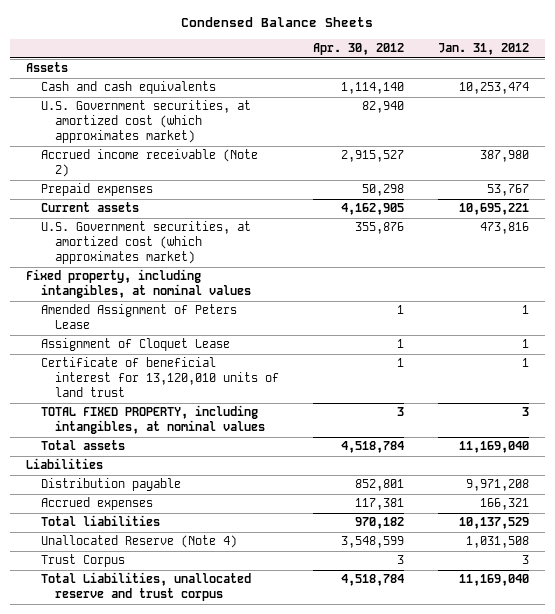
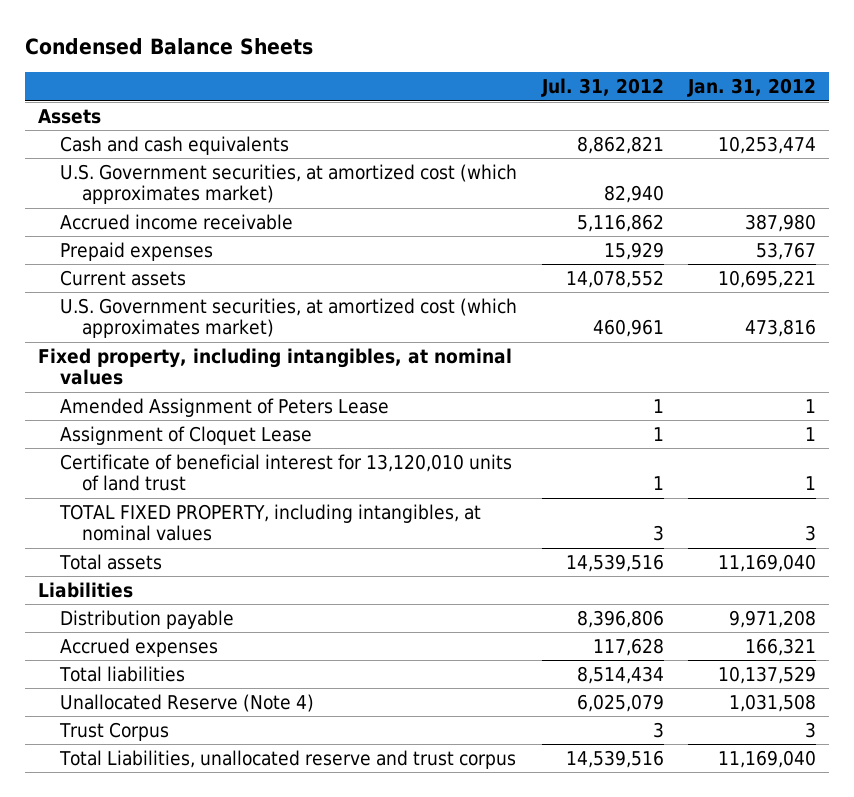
[313,43,405,56] Apr. 30, 2012 -> none
none -> [540,77,664,97] Jul. 31, 2012
[40,149,258,178] Accrued income receivable (Note 2) -> [59,213,293,230] Accrued income receivable

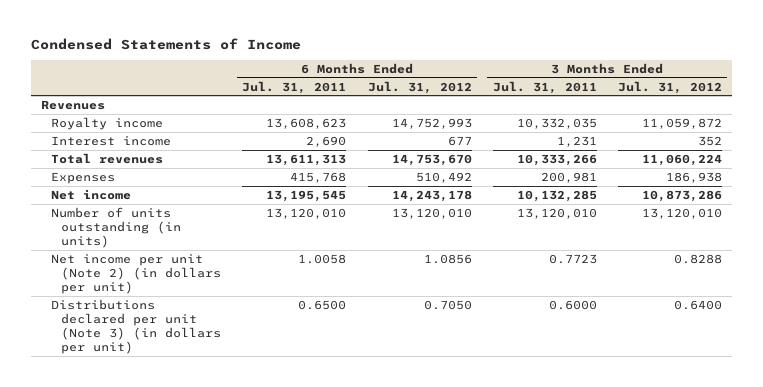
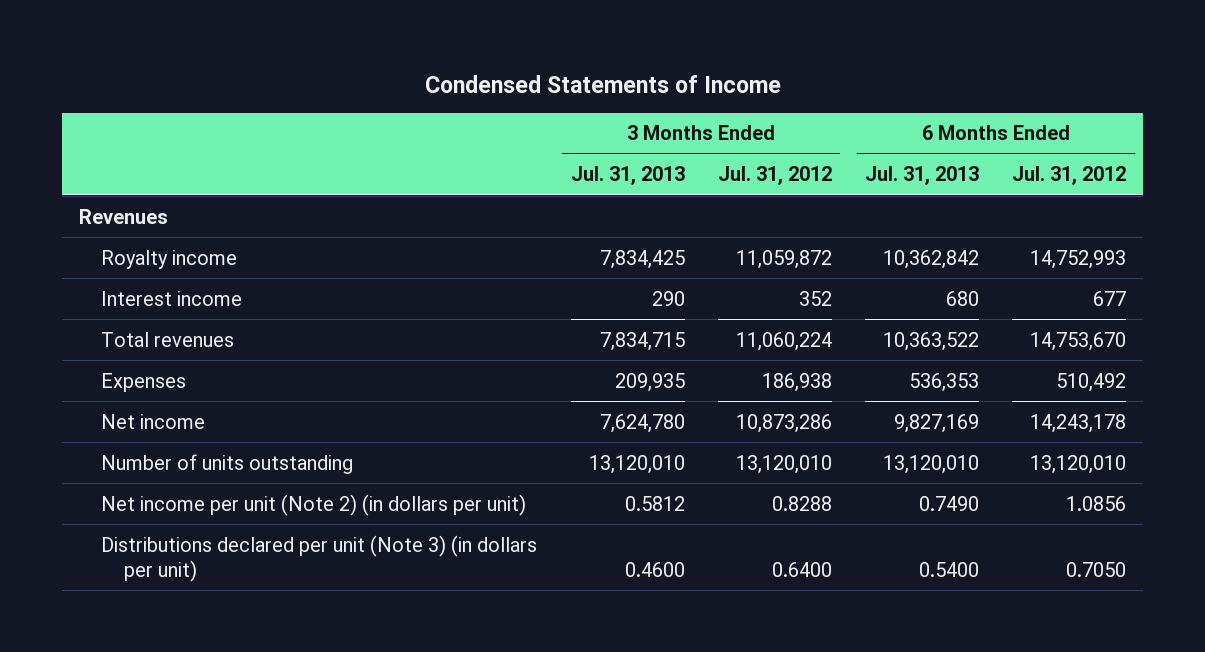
[242,80,347,94] Jul. 31, 2011 -> none
[492,80,597,94] Jul. 31, 2011 -> none
none -> [570,166,685,186] Jul. 31, 2013
none -> [865,166,980,186] Jul. 31, 2013
[51,206,182,248] Number of units outstanding (in units) -> [101,453,354,474] Number of units outstanding

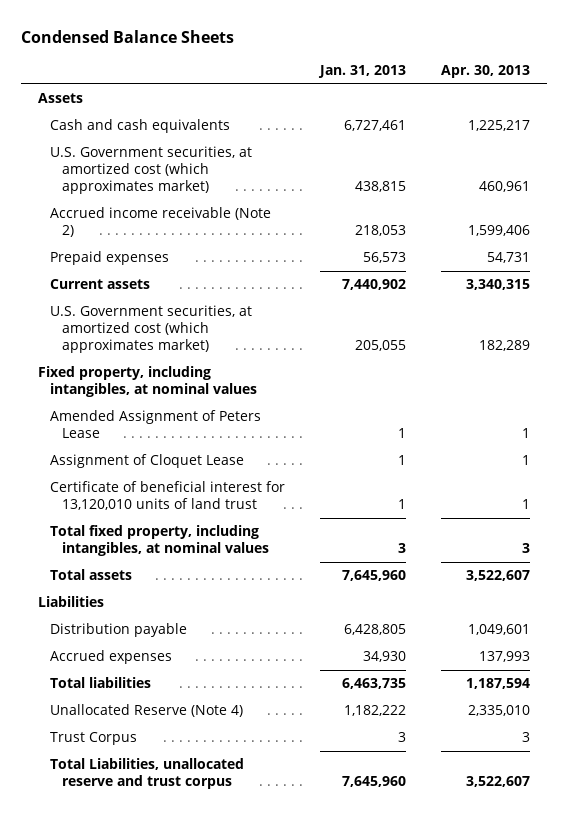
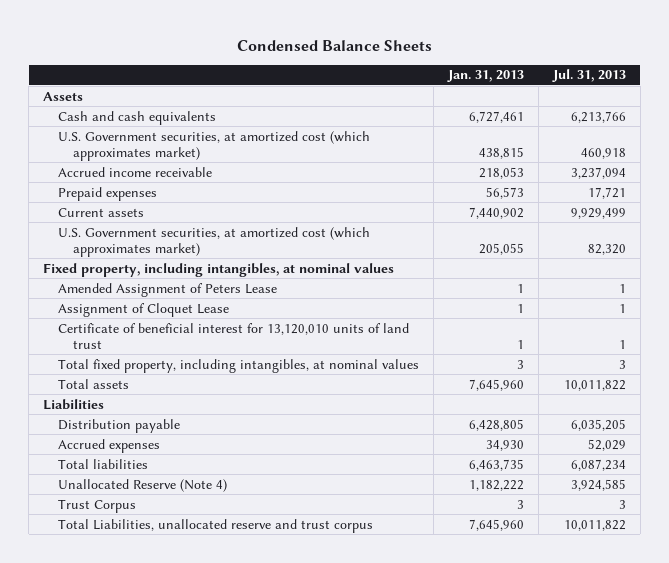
[440,65,530,79] Apr. 30, 2013 -> none
none -> [551,69,626,83] Jul. 31, 2013
[50,207,272,238] Accrued income receivable (Note 2) -> [58,166,213,177] Accrued income receivable

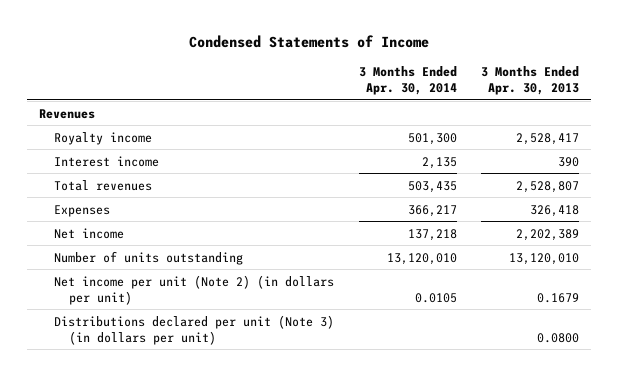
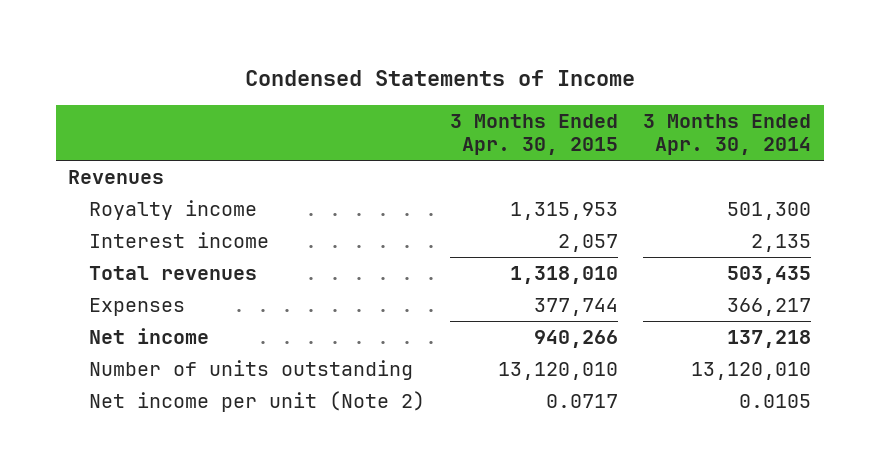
[480,65,579,95] 3 Months Ended Apr. 30, 2013 -> none
none -> [449,114,618,156] 3 Months Ended Apr. 30, 2015
[54,314,335,345] Distributions declared per unit (Note 3) (in dollars per unit) -> none
[54,274,335,305] Net income per unit (Note 2) (in dollars per unit) -> [88,391,425,413] Net income per unit (Note 2)

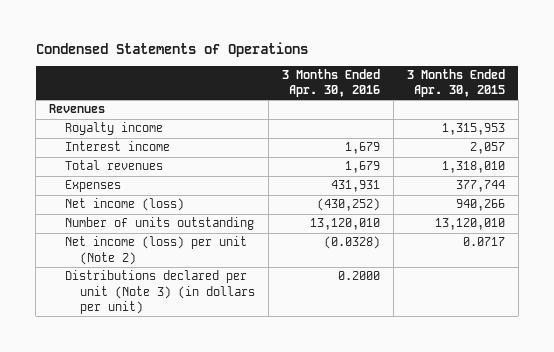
[244,69,635,86] Condensed Statements of Income -> [35,41,308,57] Condensed Statements of Operations
[643,114,812,156] 3 Months Ended Apr. 30, 2014 -> none
none -> [281,68,380,98] 3 Months Ended Apr. 30, 2016
[88,328,209,345] Net income -> [64,198,184,212] Net income (loss)
[88,391,425,413] Net income per unit (Note 2) -> [64,236,247,265] Net income (loss) per unit (Note 2)
none -> [64,270,255,314] Distributions declared per unit (Note 3) (in dollars per unit)

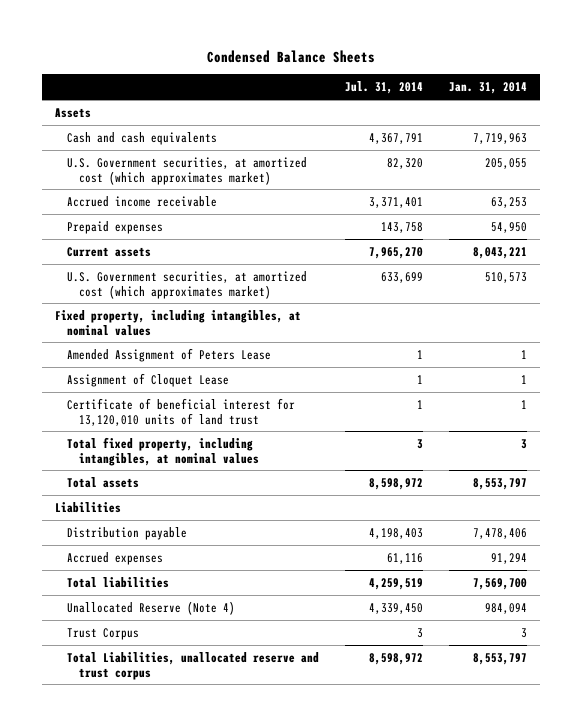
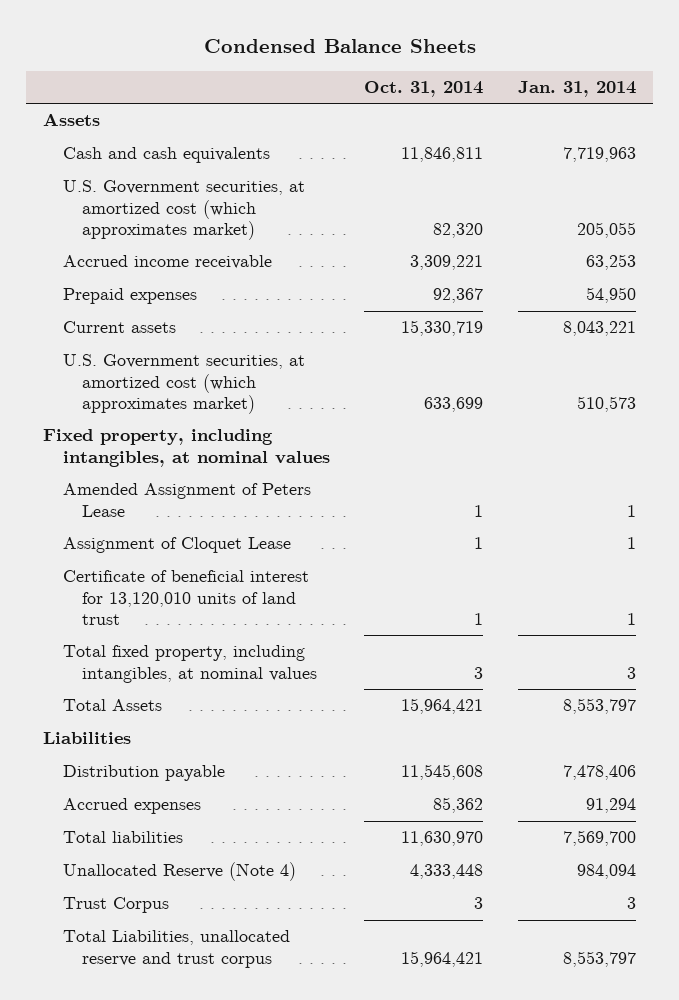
[344,81,423,95] Jul. 31, 2014 -> none
none -> [364,81,484,98] Oct. 31, 2014
[67,476,140,488] Total assets -> [62,699,162,712] Total Assets

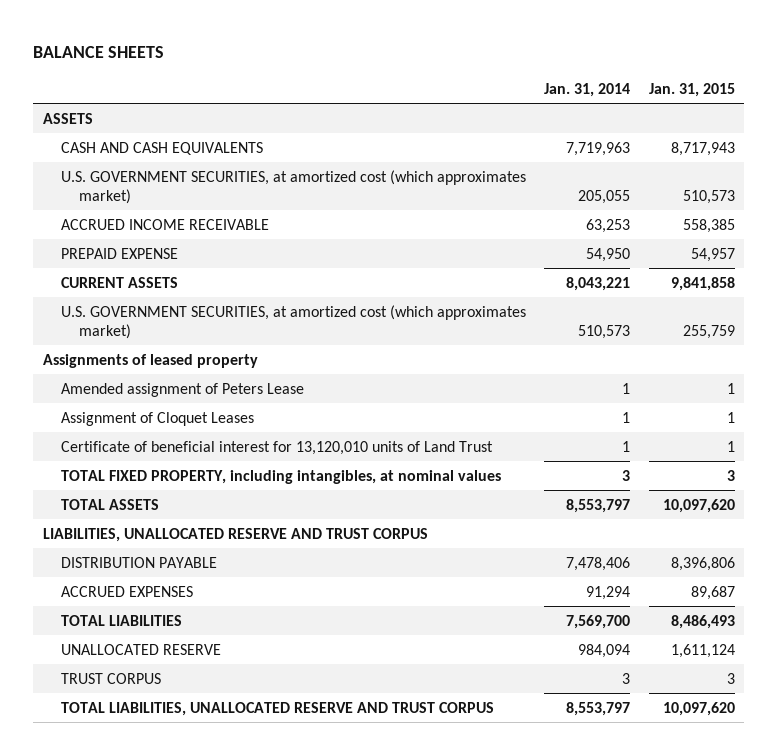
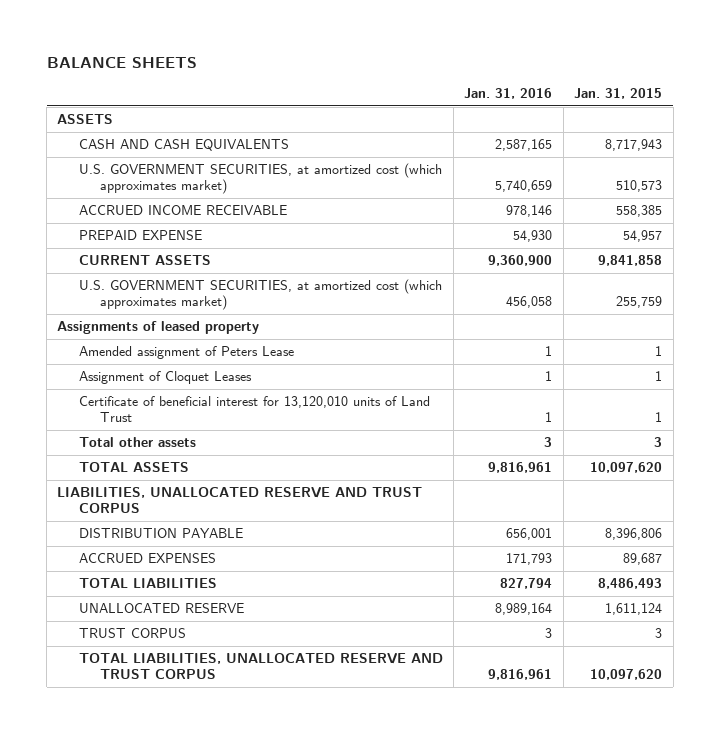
[544,82,631,97] Jan. 31, 2014 -> none
none -> [464,88,553,100] Jan. 31, 2016
[60,469,501,484] TOTAL FIXED PROPERTY, including intangibles, at nominal values -> [78,437,196,448] Total other assets

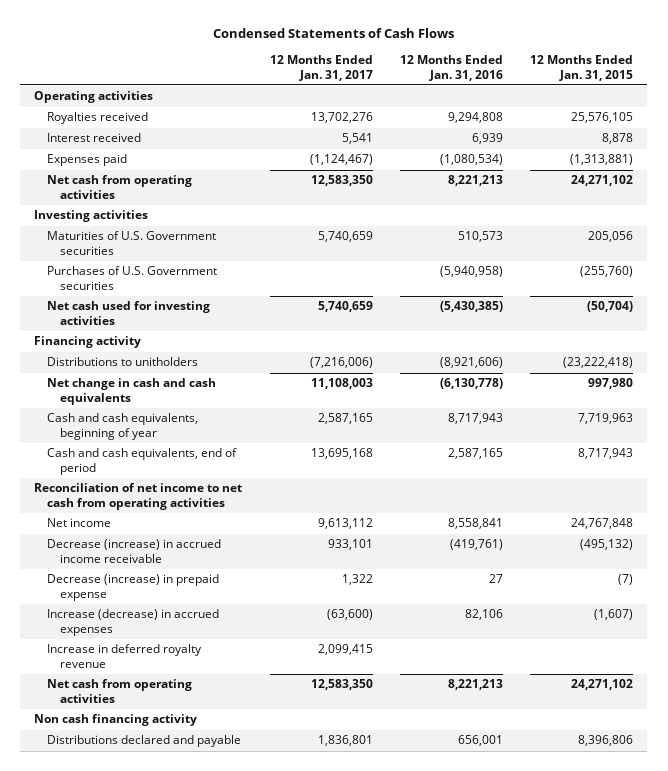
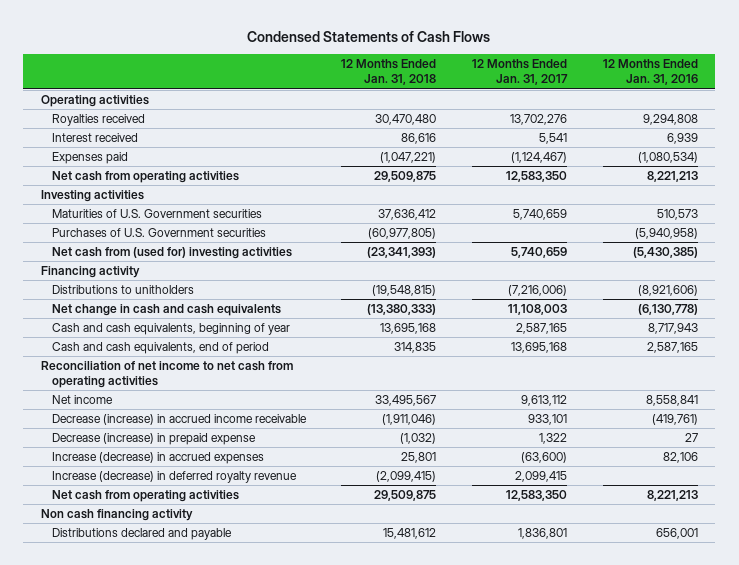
[530,55,634,81] 12 Months Ended Jan. 31, 2015 -> none
none -> [341,59,437,86] 12 Months Ended Jan. 31, 2018
[47,301,211,325] Net cash used for investing activities -> [51,247,292,260] Net cash from (used for) investing activities
[47,644,203,668] Increase in deferred royalty revenue -> [51,471,297,484] Increase (decrease) in deferred royalty revenue

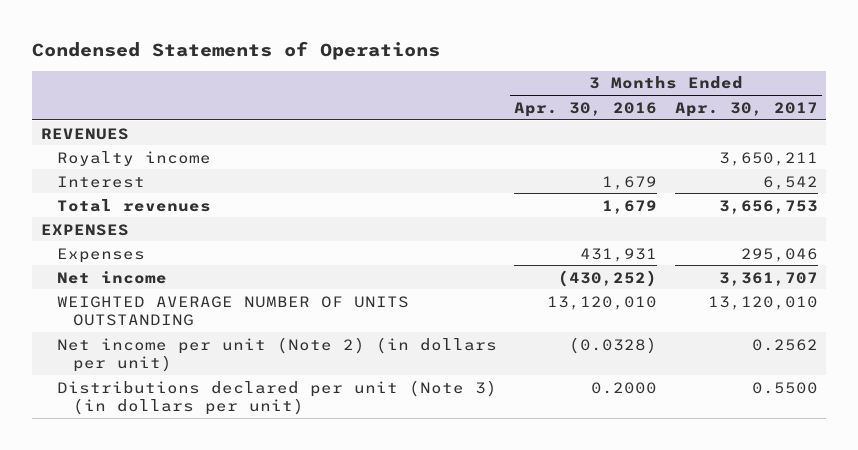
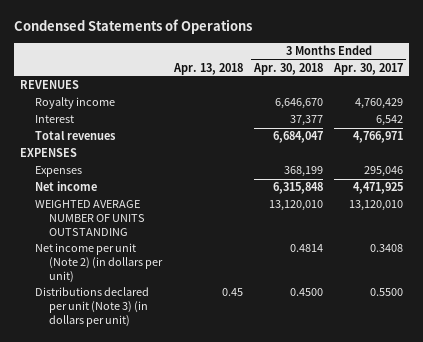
[514,101,658,117] Apr. 30, 2016 -> none
none -> [172,62,243,75] Apr. 13, 2018
none -> [252,62,323,75] Apr. 30, 2018
[718,151,818,166] 3,650,211 -> [355,98,404,110] 4,760,429
[718,199,818,214] 3,656,753 -> [353,131,404,144] 4,766,971
[718,271,818,286] 3,361,707 -> [353,182,404,195] 4,471,925
[751,338,818,351] 0.2562 -> [370,244,404,253] 0.3408

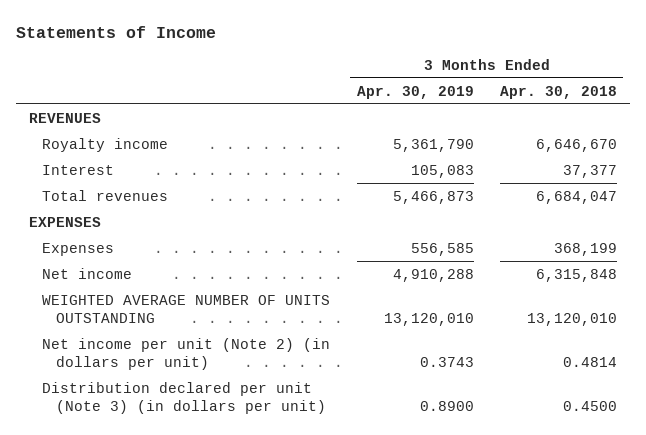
[14,19,253,35] Condensed Statements of Operations -> [15,25,216,38] Statements of Income
[172,62,243,75] Apr. 13, 2018 -> none
[333,62,404,75] Apr. 30, 2017 -> none
none -> [356,85,474,99] Apr. 30, 2019
[34,287,149,327] Distributions declared per unit (Note 3) (in dollars per unit) -> [42,381,326,414] Distribution declared per unit (Note 3) (in dollars per unit)

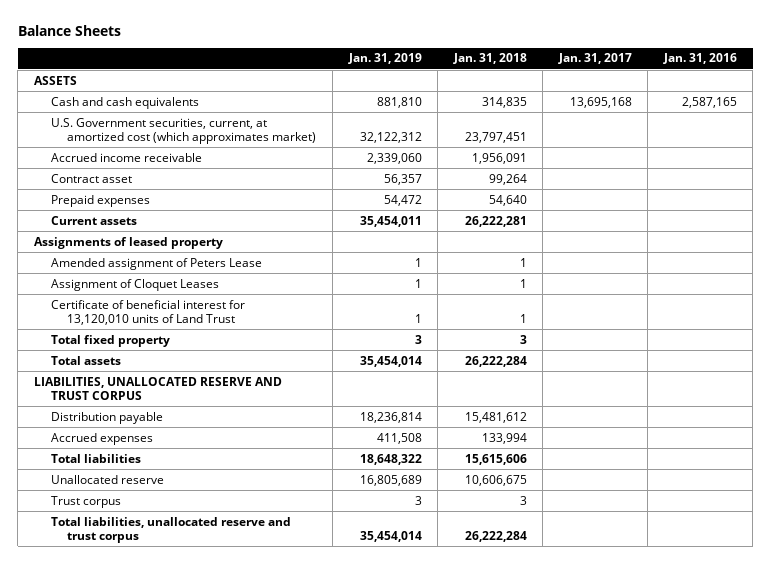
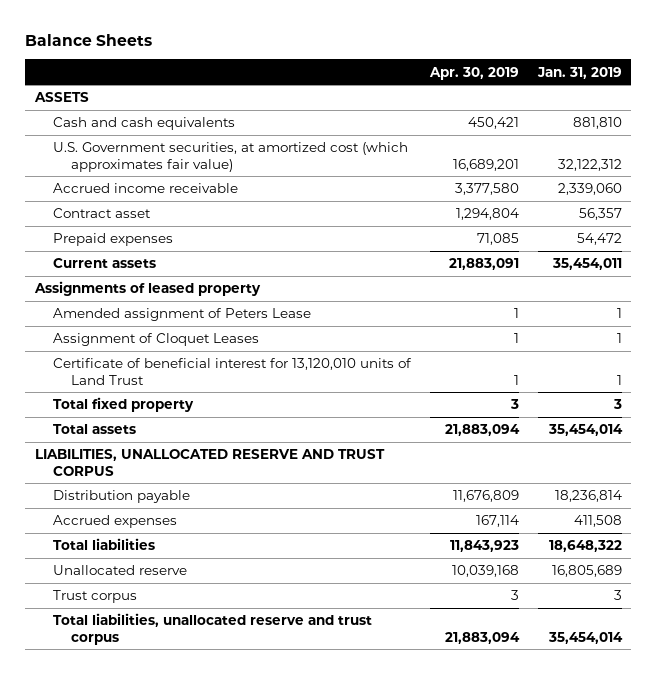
[452,53,527,65] Jan. 31, 2018 -> none
[557,53,632,65] Jan. 31, 2017 -> none
[662,53,737,65] Jan. 31, 2016 -> none
none -> [428,66,519,80] Apr. 30, 2019
[50,117,317,144] U.S. Government securities, current, at amortized cost (which approximates market) -> [52,142,408,172] U.S. Government securities, at amortized cost (which approximates fair value)

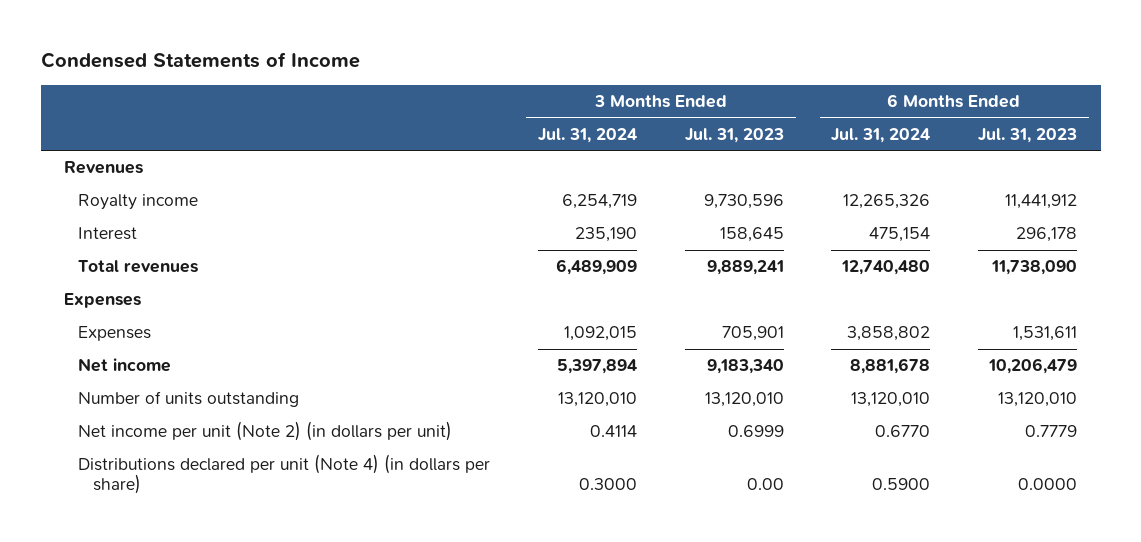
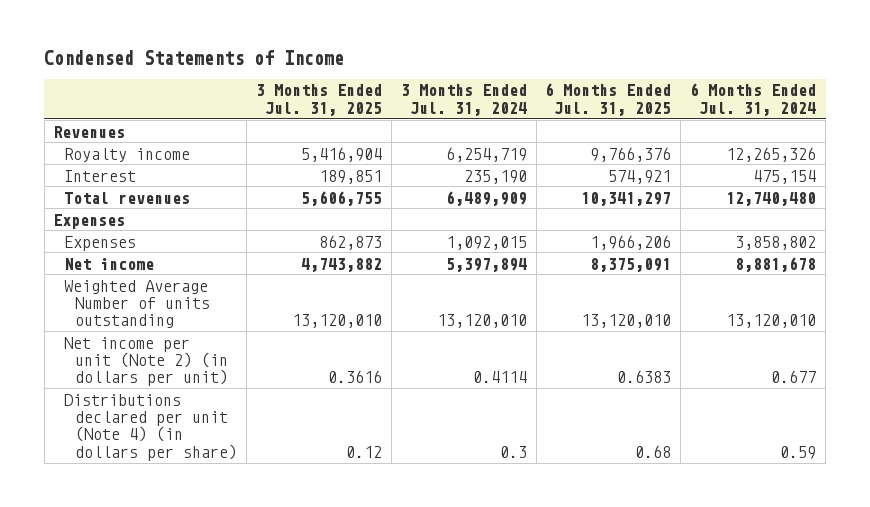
[684,127,784,143] Jul. 31, 2023 -> none
[978,127,1078,143] Jul. 31, 2023 -> none
none -> [256,84,383,116] 3 Months Ended Jul. 31, 2025
none -> [545,83,672,116] 6 Months Ended Jul. 31, 2025
[78,391,300,408] Number of units outstanding -> [64,279,211,329] Weighted Average Number of units outstanding
[875,425,931,438] 0.6770 -> [771,370,817,384] 0.677
[579,478,638,491] 0.3000 -> [499,445,527,458] 0.3
[872,478,931,491] 0.5900 -> [780,445,817,459] 0.59

